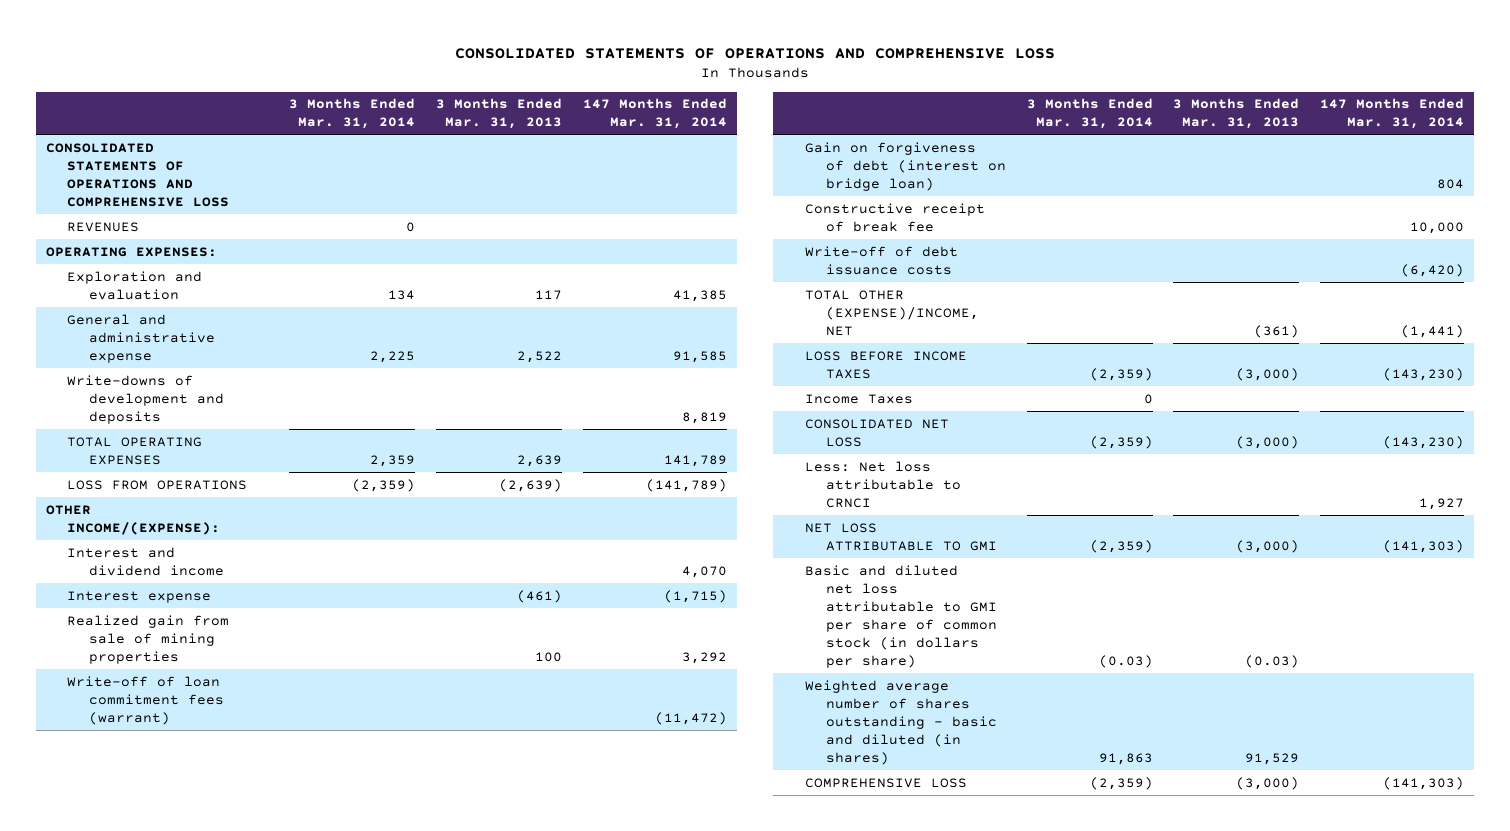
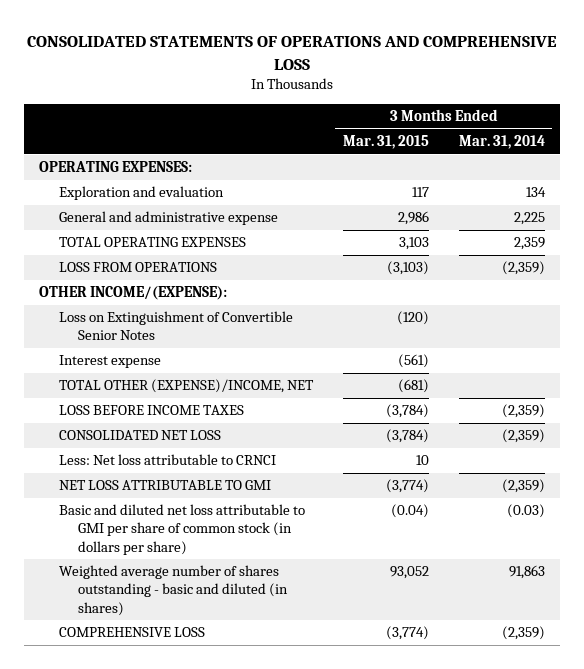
[436,98,563,130] 3 Months Ended Mar. 31, 2013 -> none
[582,98,727,130] 147 Months Ended Mar. 31, 2014 -> none
none -> [342,135,429,150] Mar. 31, 2015
[46,142,230,207] CONSOLIDATED STATEMENTS OF OPERATIONS AND COMPREHENSIVE LOSS -> none
[67,221,140,232] REVENUES -> none
[67,374,224,424] Write-downs of development and deposits -> none
[67,546,224,576] Interest and dividend income -> none
none -> [58,311,293,341] Loss on Extinguishment of Convertible Senior Notes
[67,614,230,664] Realized gain from sale of mining properties -> none
[67,675,224,725] Write-off of loan commitment fees (warrant) -> none
[804,141,1006,191] Gain on forgiveness of debt (interest on bridge loan) -> none
[804,202,985,232] Constructive receipt of break fee -> none
[804,245,958,275] Write-off of debt issuance costs -> none
[804,393,913,404] Income Taxes -> none

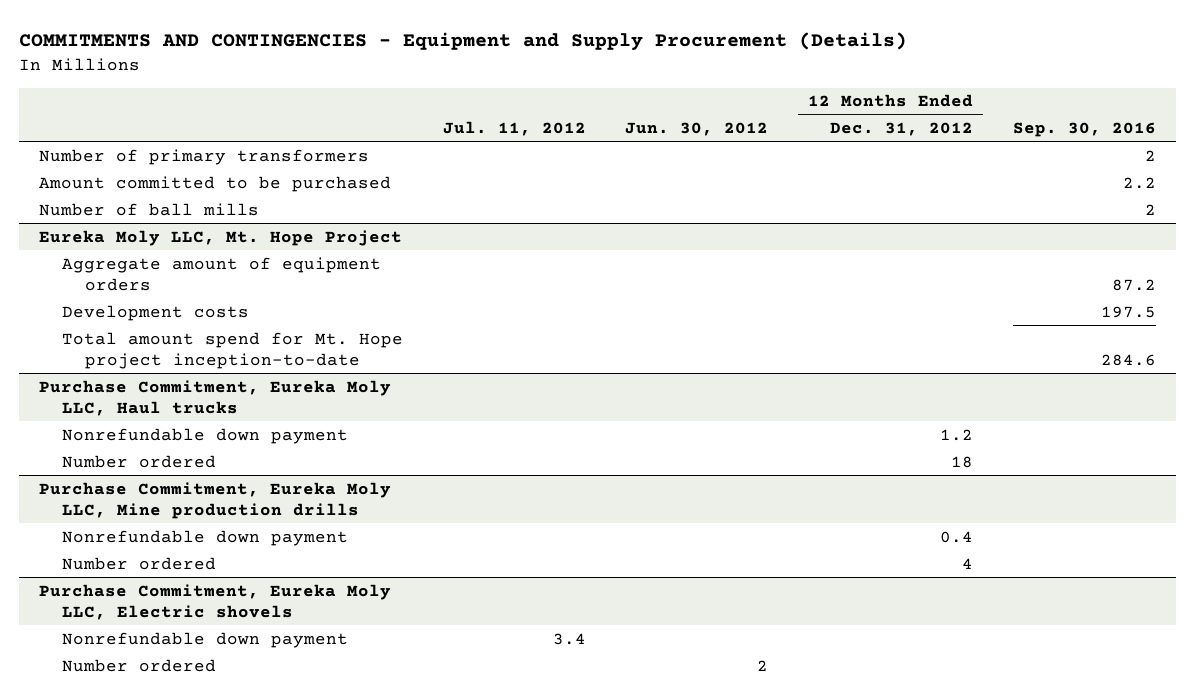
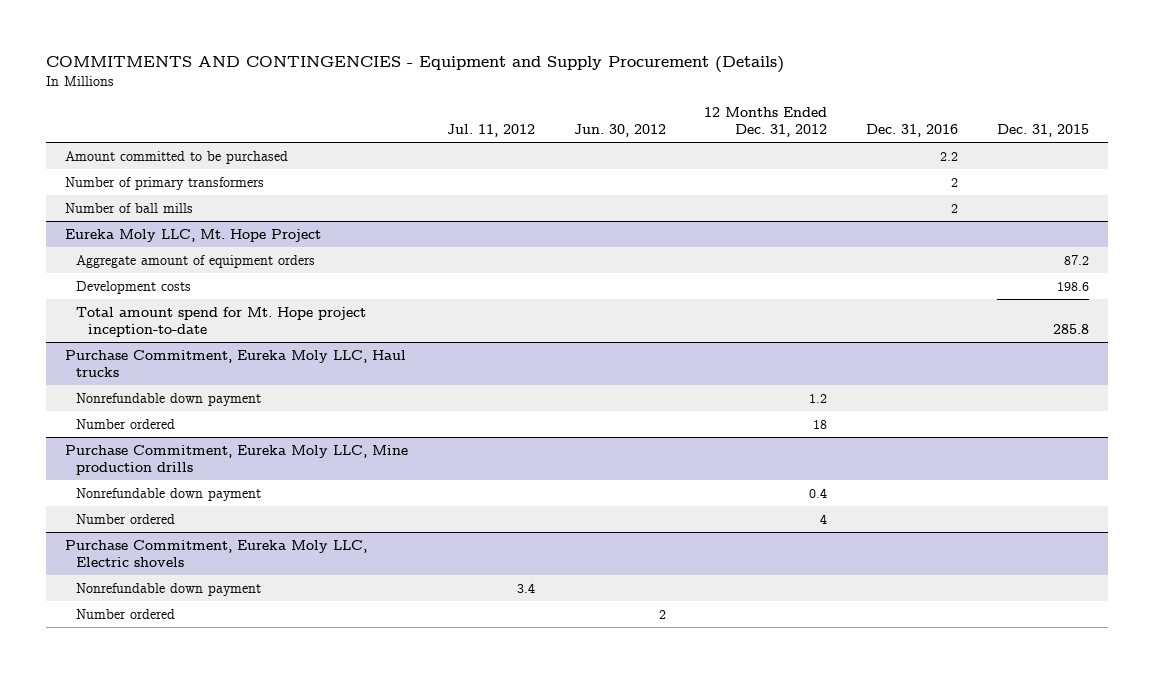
[1012,121,1156,137] Sep. 30, 2016 -> none
none -> [866,124,959,138] Dec. 31, 2016
none -> [996,124,1089,138] Dec. 31, 2015
[38,148,369,165] Number of primary transformers -> [65,176,265,190] Number of primary transformers

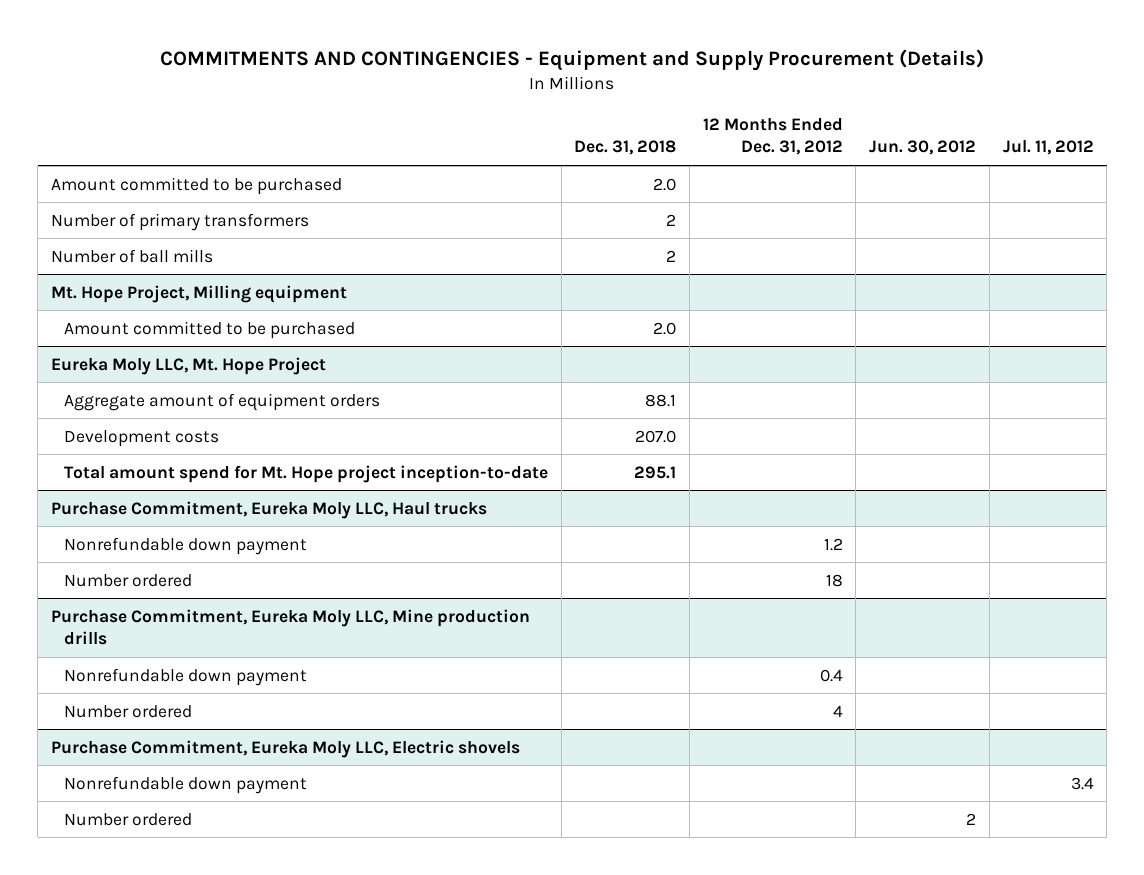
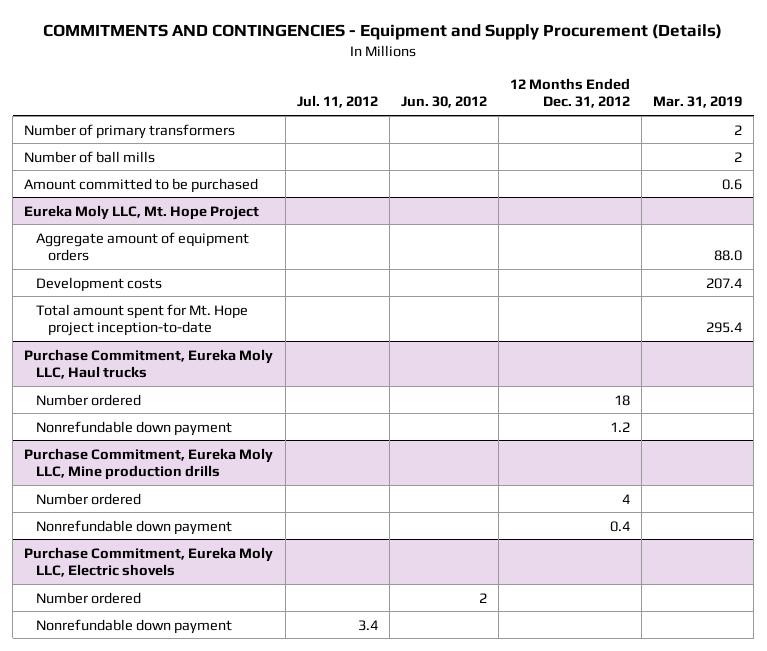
[574,140,677,156] Dec. 31, 2018 -> none
none -> [653,96,743,109] Mar. 31, 2019
[50,284,347,303] Mt. Hope Project, Milling equipment -> none
[63,320,355,339] Amount committed to be purchased -> none
[50,176,342,195] Amount committed to be purchased -> [24,177,259,193] Amount committed to be purchased
[63,464,548,483] Total amount spend for Mt. Hope project inception-to-date -> [36,303,249,336] Total amount spent for Mt. Hope project inception-to-date
[63,536,307,555] Nonrefundable down payment -> [36,420,233,436] Nonrefundable down payment
[63,667,307,686] Nonrefundable down payment -> [36,519,233,535] Nonrefundable down payment
[63,775,307,794] Nonrefundable down payment -> [36,618,233,634] Nonrefundable down payment

